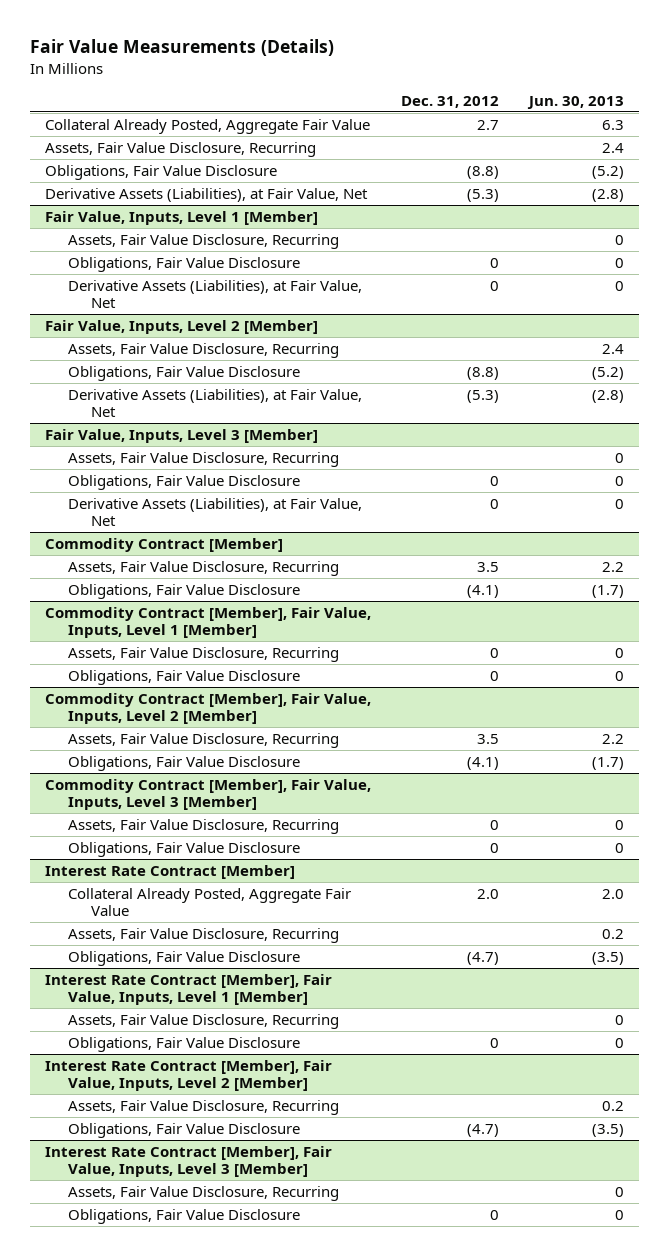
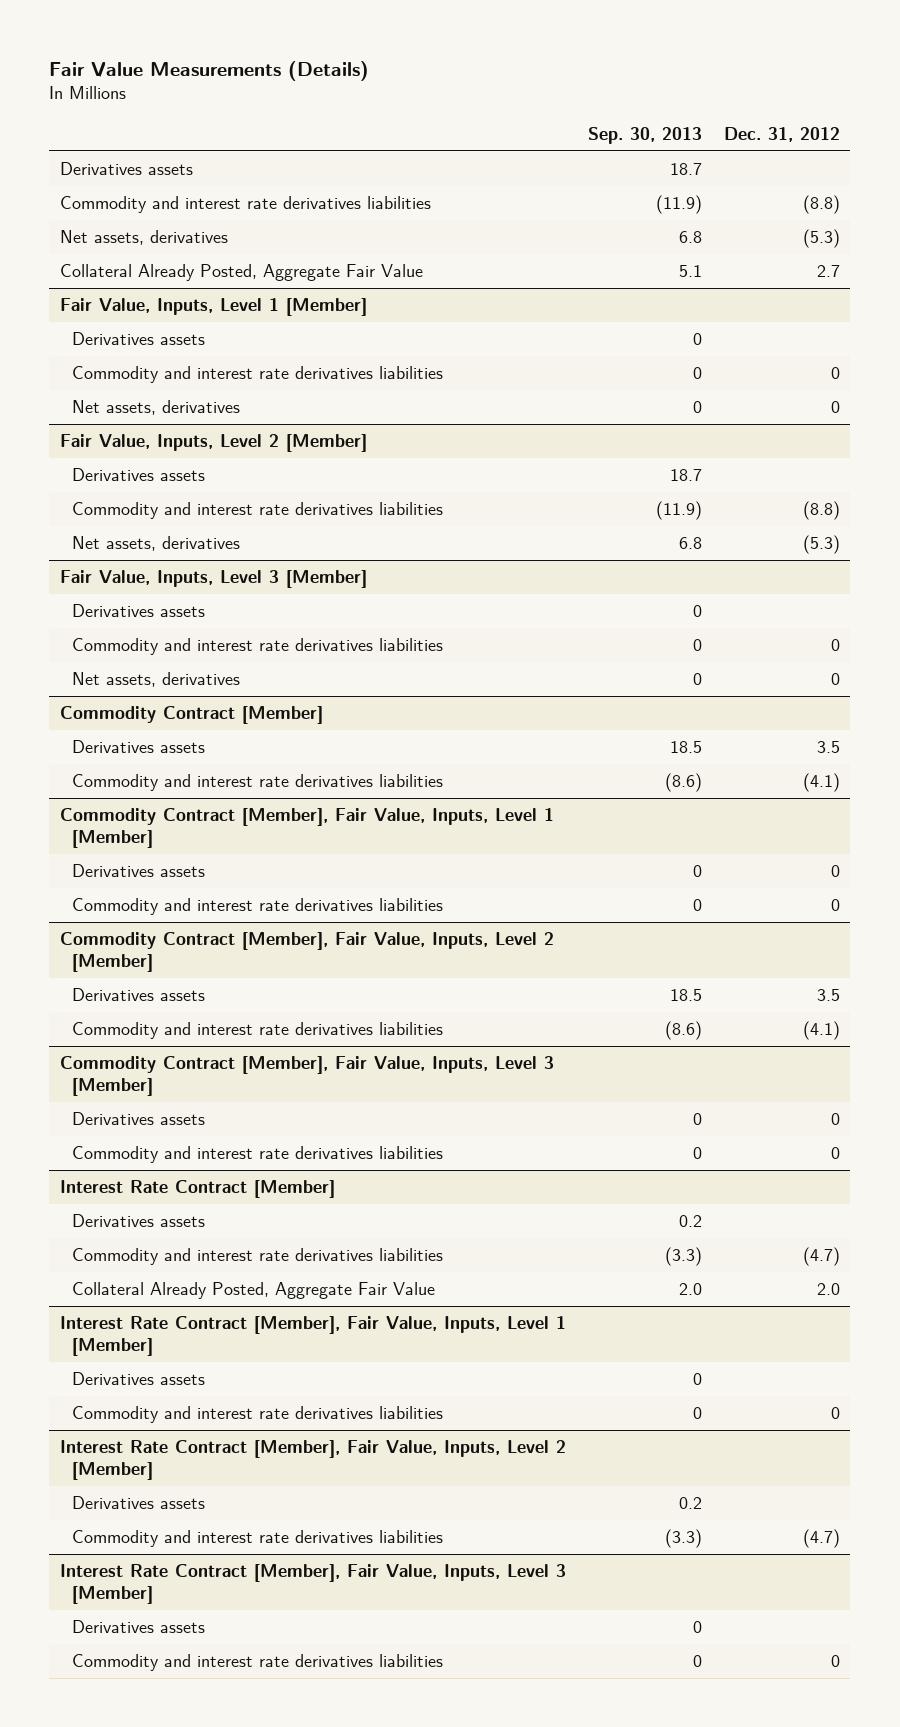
[526,95,624,109] Jun. 30, 2013 -> none
none -> [587,126,702,144] Sep. 30, 2013
none -> [59,162,193,176] Derivatives assets
none -> [59,196,431,214] Commodity and interest rate derivatives liabilities
none -> [59,230,228,246] Net assets, derivatives
[44,141,316,157] Assets, Fair Value Disclosure, Recurring -> none
[44,164,277,180] Obligations, Fair Value Disclosure -> none
[44,187,368,202] Derivative Assets (Liabilities), at Fair Value, Net -> none
[68,233,340,249] Assets, Fair Value Disclosure, Recurring -> [72,332,206,346] Derivatives assets
[68,256,301,272] Obligations, Fair Value Disclosure -> [72,366,444,384] Commodity and interest rate derivatives liabilities
[68,279,363,309] Derivative Assets (Liabilities), at Fair Value, Net -> [72,400,241,416] Net assets, derivatives
[68,342,340,358] Assets, Fair Value Disclosure, Recurring -> [72,468,206,482] Derivatives assets
[68,365,301,381] Obligations, Fair Value Disclosure -> [72,502,444,520] Commodity and interest rate derivatives liabilities
[68,388,363,418] Derivative Assets (Liabilities), at Fair Value, Net -> [72,536,241,552] Net assets, derivatives
[68,451,340,467] Assets, Fair Value Disclosure, Recurring -> [72,604,206,618] Derivatives assets
[68,474,301,490] Obligations, Fair Value Disclosure -> [72,638,444,656] Commodity and interest rate derivatives liabilities
[68,497,363,527] Derivative Assets (Liabilities), at Fair Value, Net -> [72,672,241,688] Net assets, derivatives
[68,560,340,576] Assets, Fair Value Disclosure, Recurring -> [72,740,206,754] Derivatives assets
[68,583,301,599] Obligations, Fair Value Disclosure -> [72,774,444,792] Commodity and interest rate derivatives liabilities
[68,646,340,662] Assets, Fair Value Disclosure, Recurring -> [72,864,206,878] Derivatives assets
[68,669,301,685] Obligations, Fair Value Disclosure -> [72,898,444,916] Commodity and interest rate derivatives liabilities
[68,732,340,748] Assets, Fair Value Disclosure, Recurring -> [72,988,206,1002] Derivatives assets
[68,755,301,771] Obligations, Fair Value Disclosure -> [72,1022,444,1040] Commodity and interest rate derivatives liabilities
[68,818,340,834] Assets, Fair Value Disclosure, Recurring -> [72,1112,206,1126] Derivatives assets
[68,841,301,857] Obligations, Fair Value Disclosure -> [72,1146,444,1164] Commodity and interest rate derivatives liabilities
none -> [72,1214,206,1228] Derivatives assets
none -> [72,1248,444,1266] Commodity and interest rate derivatives liabilities
[68,927,340,943] Assets, Fair Value Disclosure, Recurring -> none
[68,950,301,966] Obligations, Fair Value Disclosure -> none
[68,1013,340,1029] Assets, Fair Value Disclosure, Recurring -> [72,1372,206,1386] Derivatives assets
[68,1036,301,1052] Obligations, Fair Value Disclosure -> [72,1406,444,1424] Commodity and interest rate derivatives liabilities
[68,1099,340,1115] Assets, Fair Value Disclosure, Recurring -> [72,1496,206,1510] Derivatives assets
[68,1122,301,1138] Obligations, Fair Value Disclosure -> [72,1530,444,1548] Commodity and interest rate derivatives liabilities
[68,1185,340,1201] Assets, Fair Value Disclosure, Recurring -> [72,1620,206,1634] Derivatives assets
[68,1208,301,1224] Obligations, Fair Value Disclosure -> [72,1654,444,1672] Commodity and interest rate derivatives liabilities

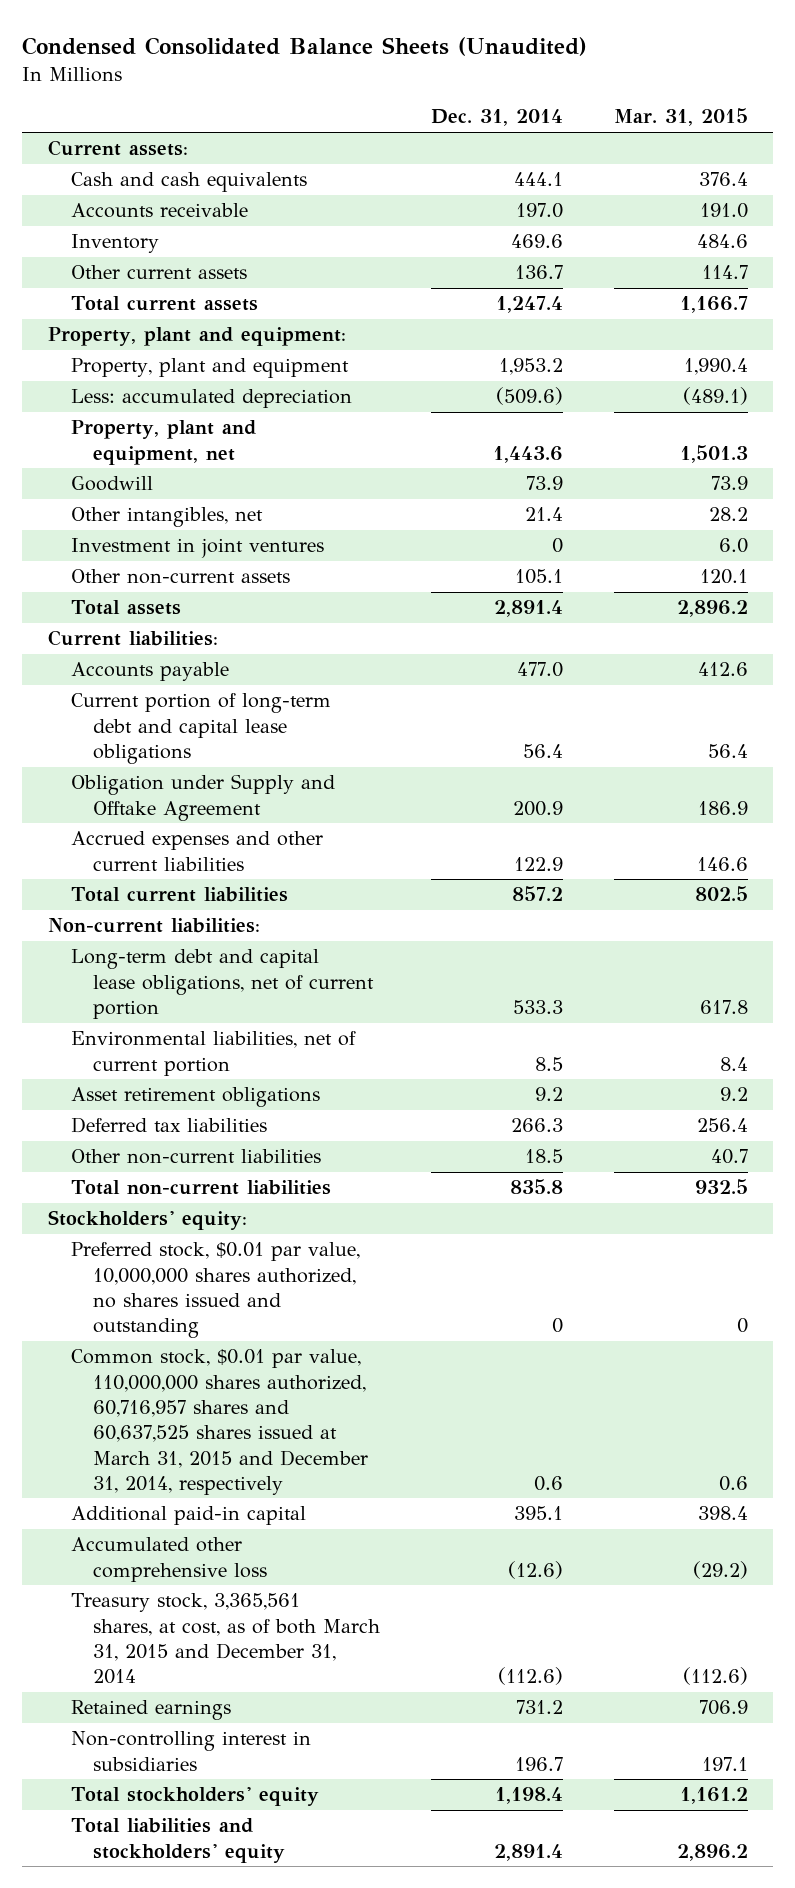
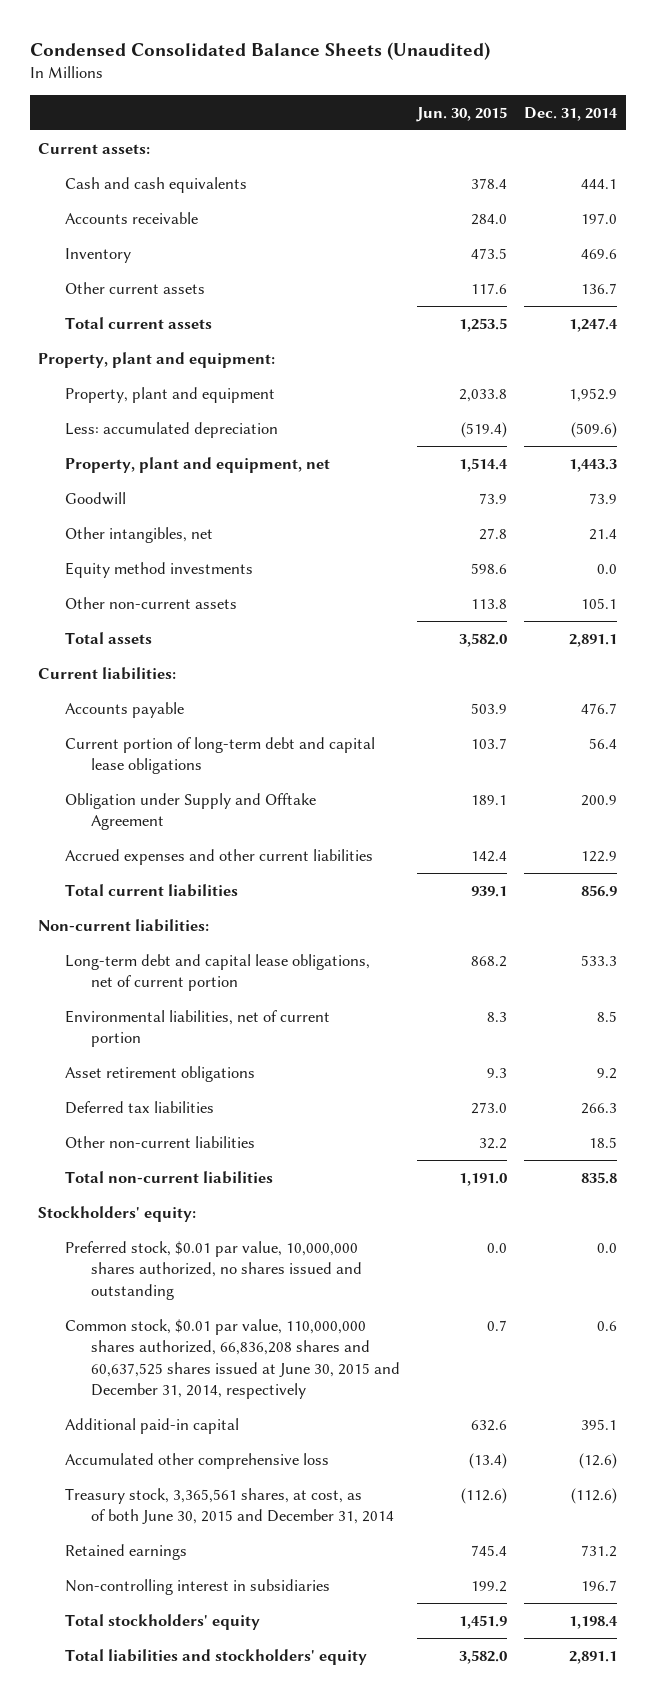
[613,108,748,127] Mar. 31, 2015 -> none
none -> [416,106,508,122] Jun. 30, 2015
[498,358,563,376] 1,953.2 -> [569,387,618,402] 1,952.9
[492,445,563,463] 1,443.6 -> [569,458,618,472] 1,443.3
[70,538,324,559] Investment in joint ventures -> none
none -> [64,561,253,578] Equity method investments
[493,600,563,618] 2,891.4 -> [569,633,618,647] 2,891.1
[516,662,563,678] 477.0 -> [581,702,618,714] 476.7
[511,886,563,902] 857.2 -> [581,884,618,897] 856.9
[551,1318,563,1334] 0 -> [597,1242,618,1253] 0.0
[70,1349,369,1495] Common stock, $0.01 par value, 110,000,000 shares authorized, 60,716,957 shares and 60,637,525 shares issued at March 31, 2015 and December 31, 2014, respectively -> [64,1318,401,1400] Common stock, $0.01 par value, 110,000,000 shares authorized, 66,836,208 shares and 60,637,525 shares issued at June 30, 2015 and December 31, 2014, respectively
[70,1593,381,1685] Treasury stock, 3,365,561 shares, at cost, as of both March 31, 2015 and December 31, 2014 -> [64,1487,395,1525] Treasury stock, 3,365,561 shares, at cost, as of both June 30, 2015 and December 31, 2014
[493,1843,563,1861] 2,891.4 -> [569,1650,618,1664] 2,891.1

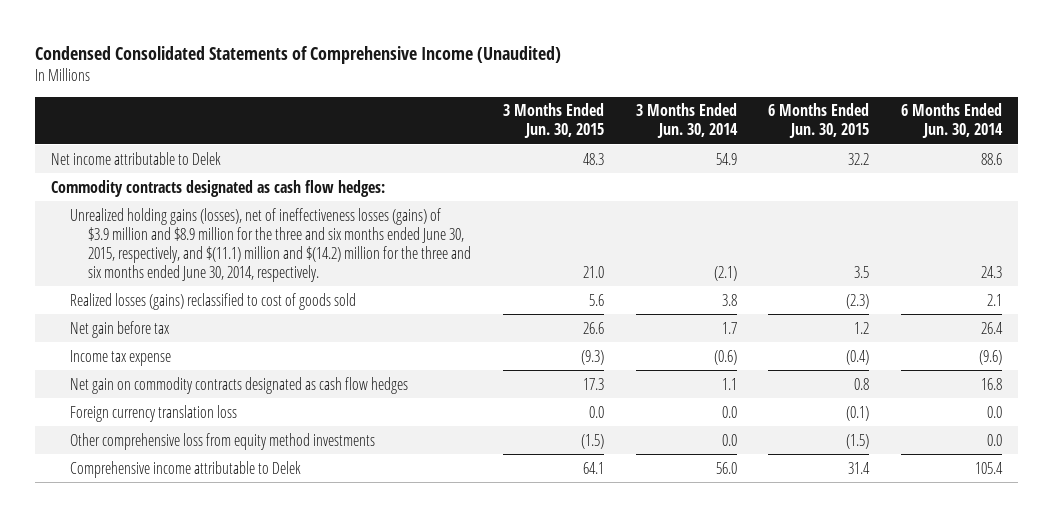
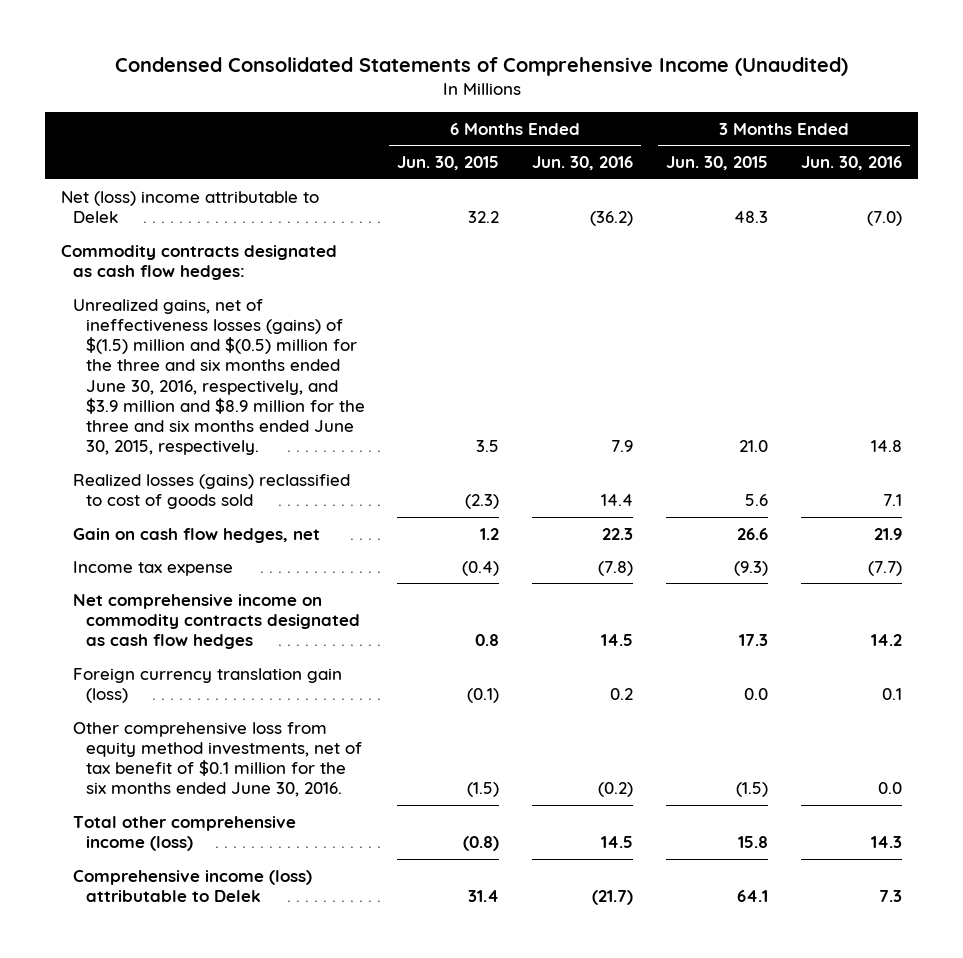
[635,103,738,139] 3 Months Ended Jun. 30, 2014 -> none
[900,103,1003,139] 6 Months Ended Jun. 30, 2014 -> none
none -> [532,156,634,171] Jun. 30, 2016
none -> [800,156,902,171] Jun. 30, 2016
[51,151,222,165] Net income attributable to Delek -> [61,190,320,223] Net (loss) income attributable to Delek
[69,207,472,282] Unrealized holding gains (losses), net of ineffectiveness losses (gains) of $3.9 million and $8.9 million for the three and six months ended June 30, 2015, respectively, and $(11.1) million and $(14.2) million for the three and six months ended June 30, 2014, respectively. -> [73,298,365,456] Unrealized gains, net of ineffectiveness losses (gains) of $(1.5) million and $(0.5) million for the three and six months ended June 30, 2016, respectively, and $3.9 million and $8.9 million for the three and six months ended June 30, 2015, respectively.
[69,320,170,338] Net gain before tax -> [73,527,321,543] Gain on cash flow hedges, net
[69,376,408,394] Net gain on commodity contracts designated as cash flow hedges -> [73,593,360,650] Net comprehensive income on commodity contracts designated as cash flow hedges
[69,404,237,422] Foreign currency translation loss -> [73,667,343,703] Foreign currency translation gain (loss)
[69,432,375,450] Other comprehensive loss from equity method investments -> [73,721,362,798] Other comprehensive loss from equity method investments, net of tax benefit of $0.1 million for the six months ended June 30, 2016.
none -> [73,815,297,851] Total other comprehensive income (loss)
[69,460,301,478] Comprehensive income attributable to Delek -> [73,869,313,902] Comprehensive income (loss) attributable to Delek

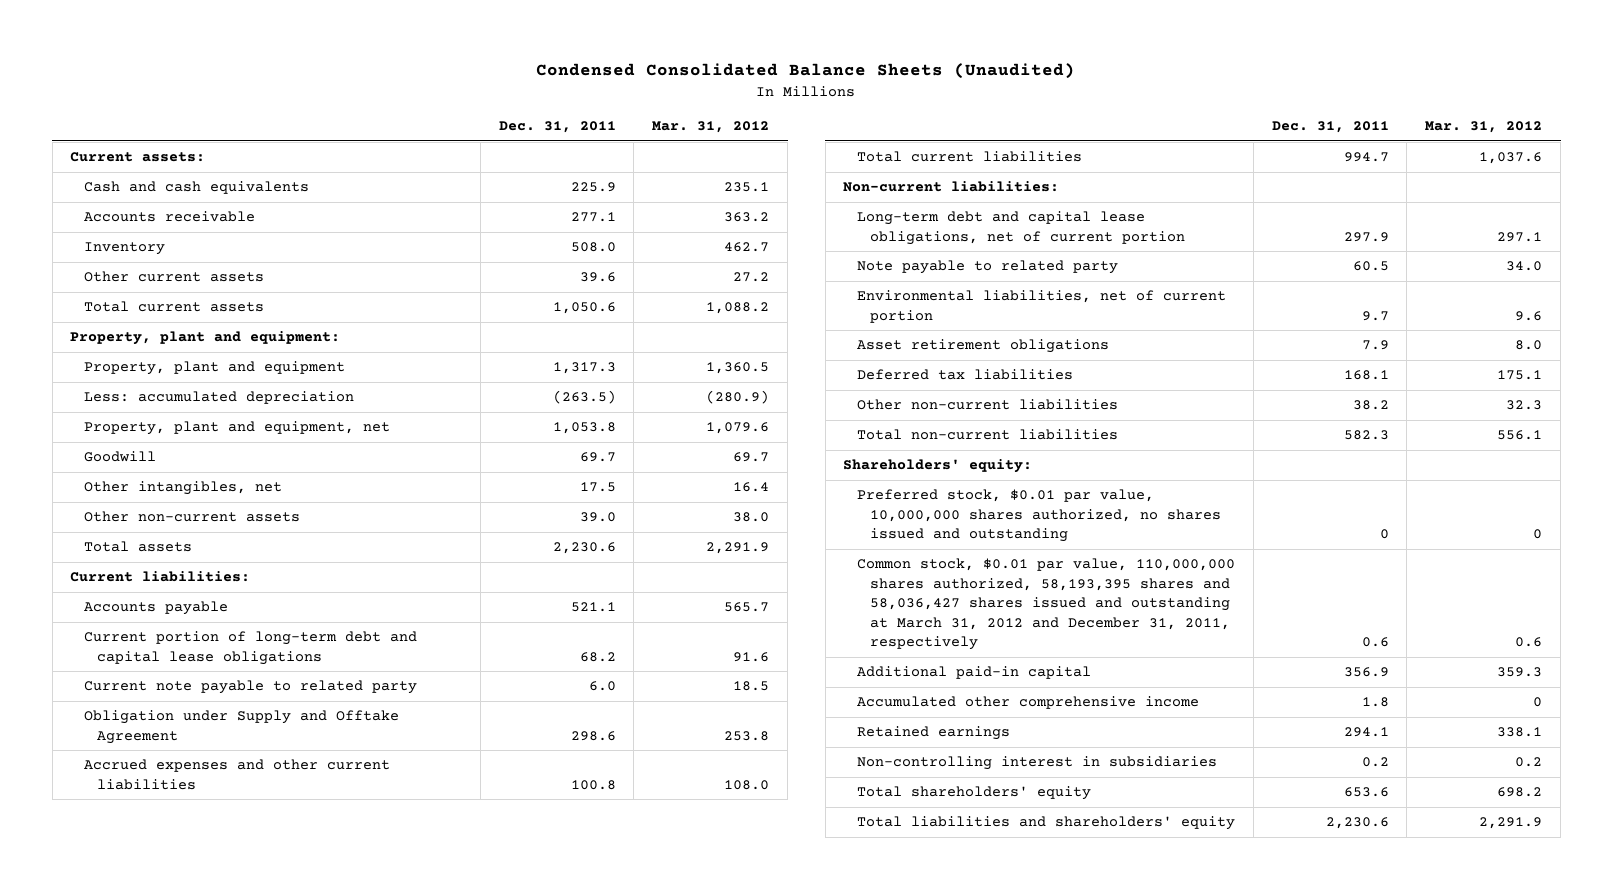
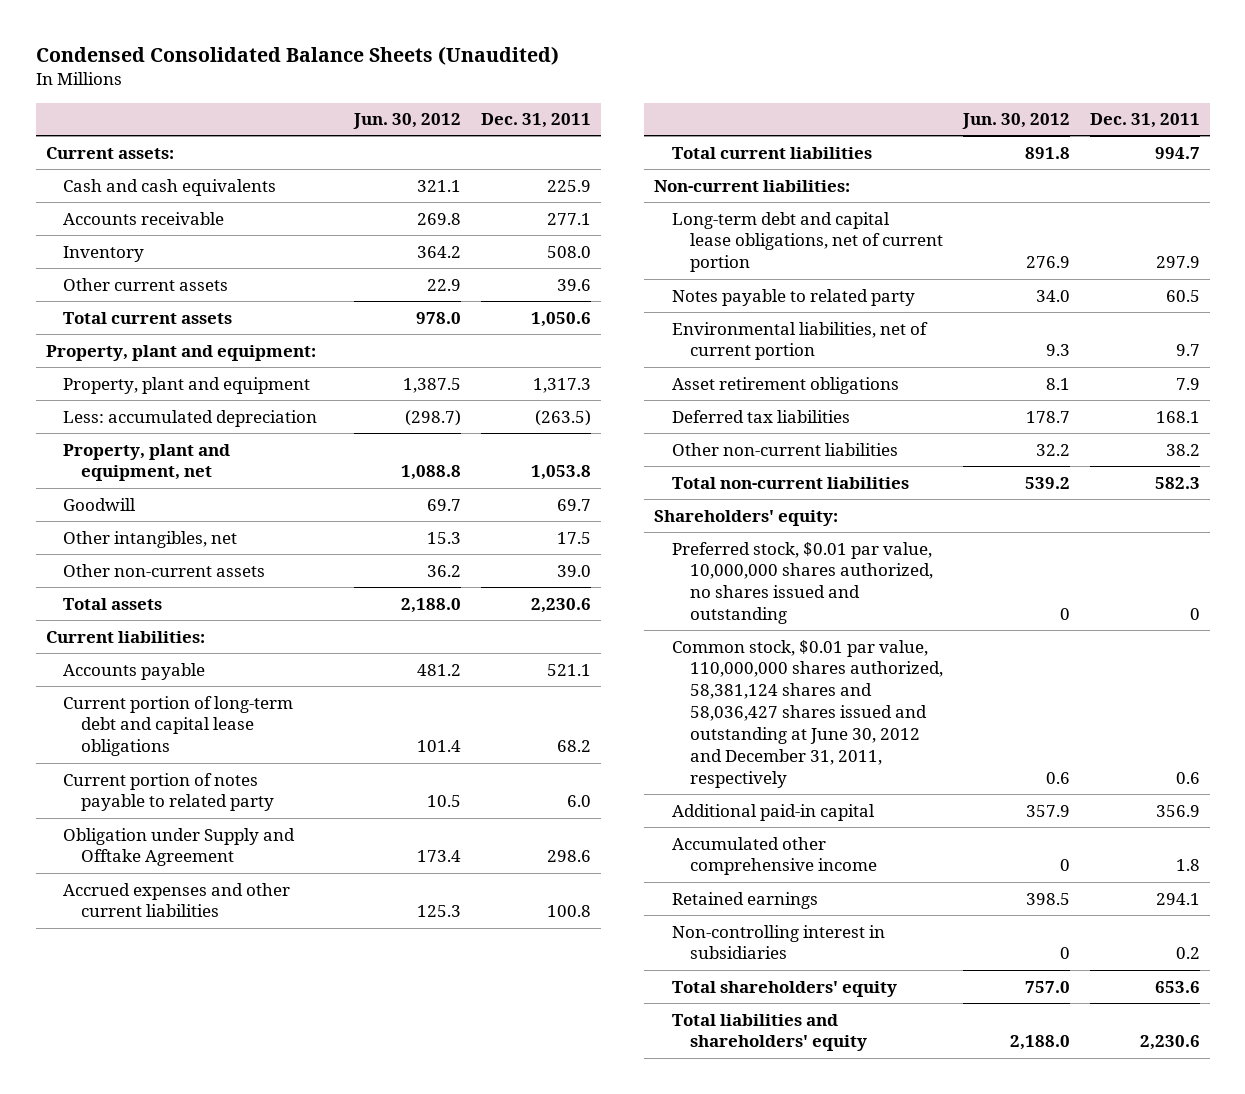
[652,121,770,134] Mar. 31, 2012 -> none
none -> [353,113,462,130] Jun. 30, 2012
[83,680,417,695] Current note payable to related party -> [63,772,275,812] Current portion of notes payable to related party
[856,260,1118,275] Note payable to related party -> [671,288,915,306] Notes payable to related party
[856,558,1235,651] Common stock, $0.01 par value, 110,000,000 shares authorized, 58,193,395 shares and 58,036,427 shares issued and outstanding at March 31, 2012 and December 31, 2011, respectively -> [671,639,943,788] Common stock, $0.01 par value, 110,000,000 shares authorized, 58,381,124 shares and 58,036,427 shares issued and outstanding at June 30, 2012 and December 31, 2011, respectively

